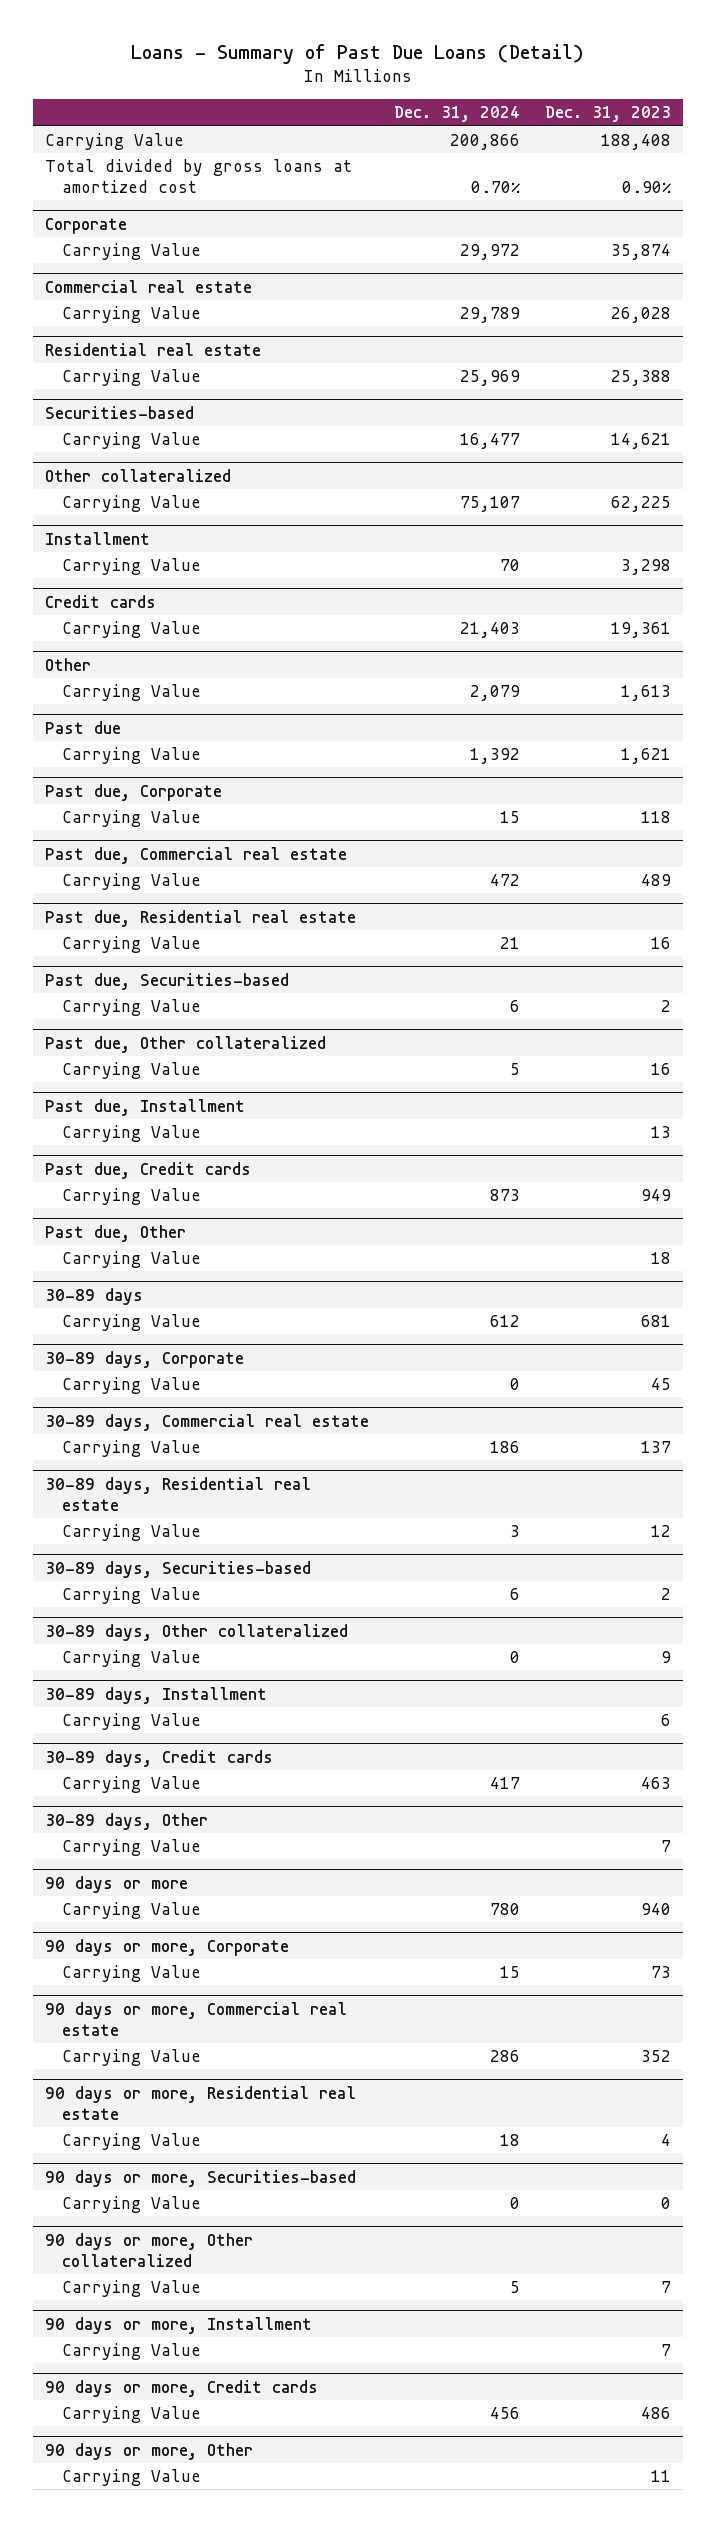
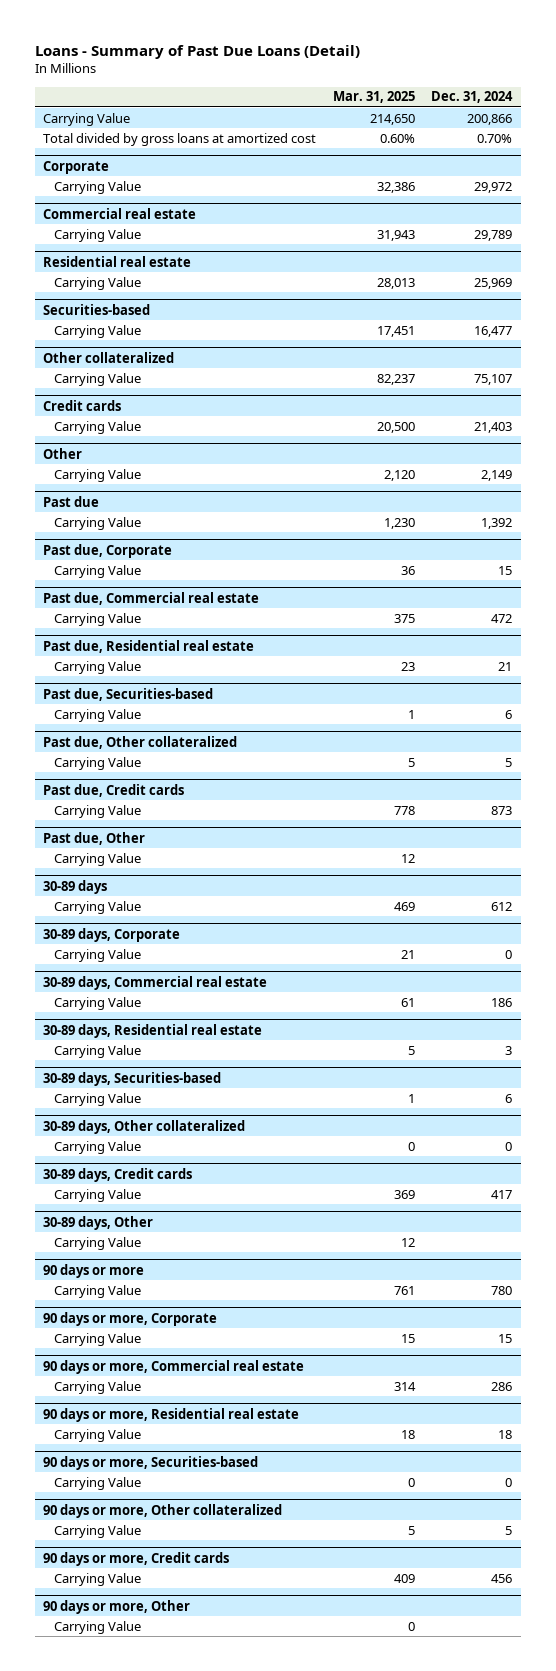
[544,106,671,123] Dec. 31, 2023 -> none
none -> [332,91,415,104] Mar. 31, 2025
[45,531,151,545] Installment -> none
[61,558,201,576] Carrying Value -> none
[469,685,520,702] 2,079 -> [481,469,513,481] 2,149
[45,1098,246,1116] Past due, Installment -> none
[61,1125,201,1143] Carrying Value -> none
[45,1686,268,1704] 30-89 days, Installment -> none
[61,1713,201,1731] Carrying Value -> none
[45,2316,313,2334] 90 days or more, Installment -> none
[61,2343,201,2361] Carrying Value -> none

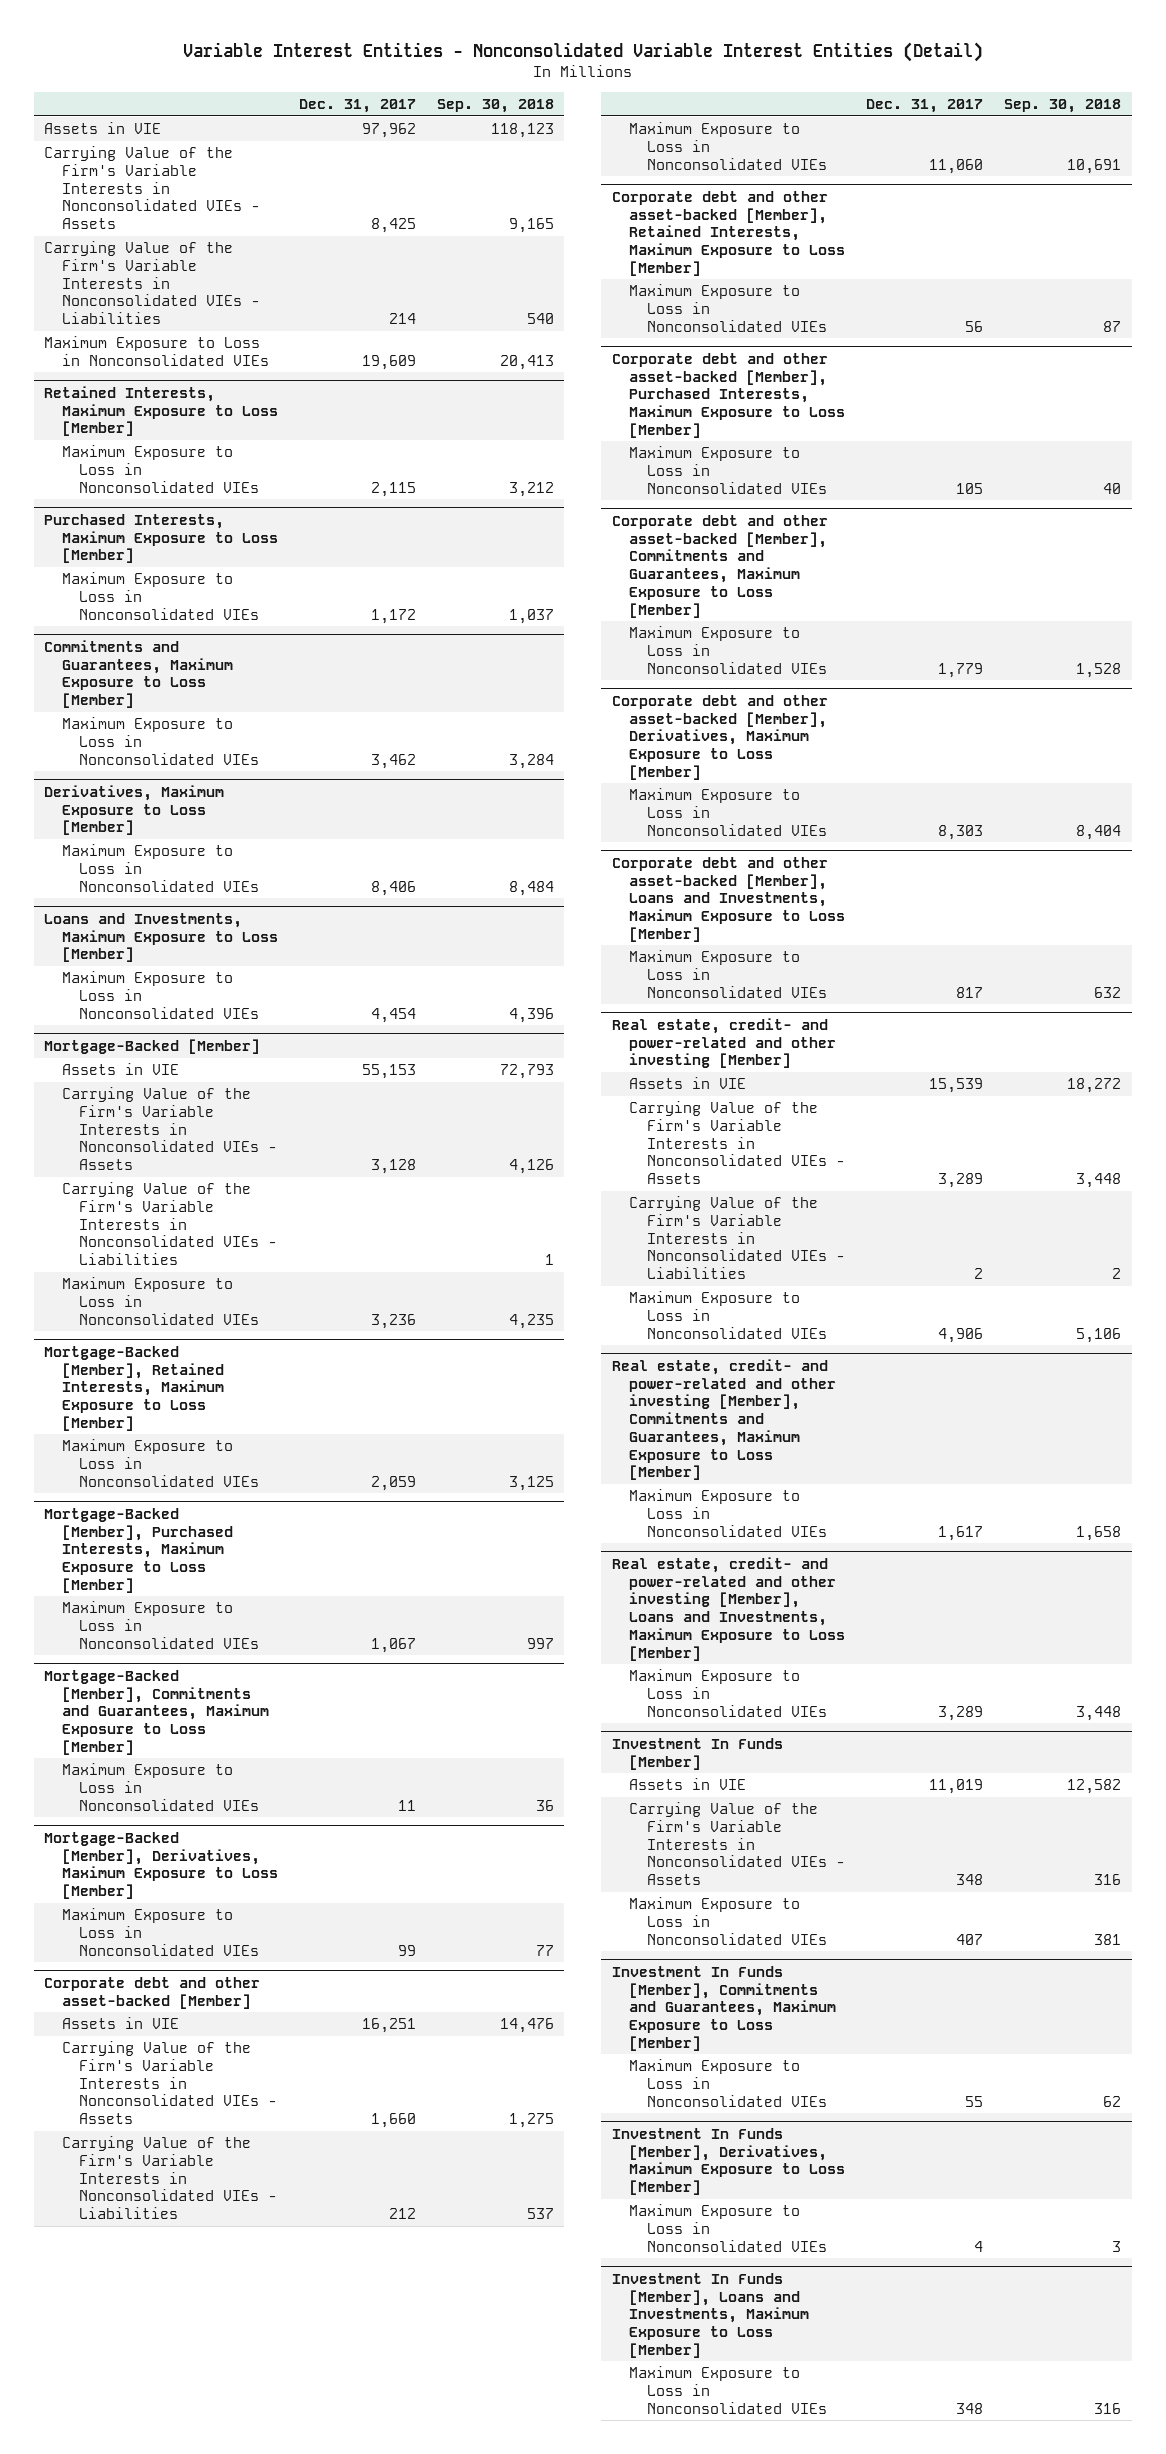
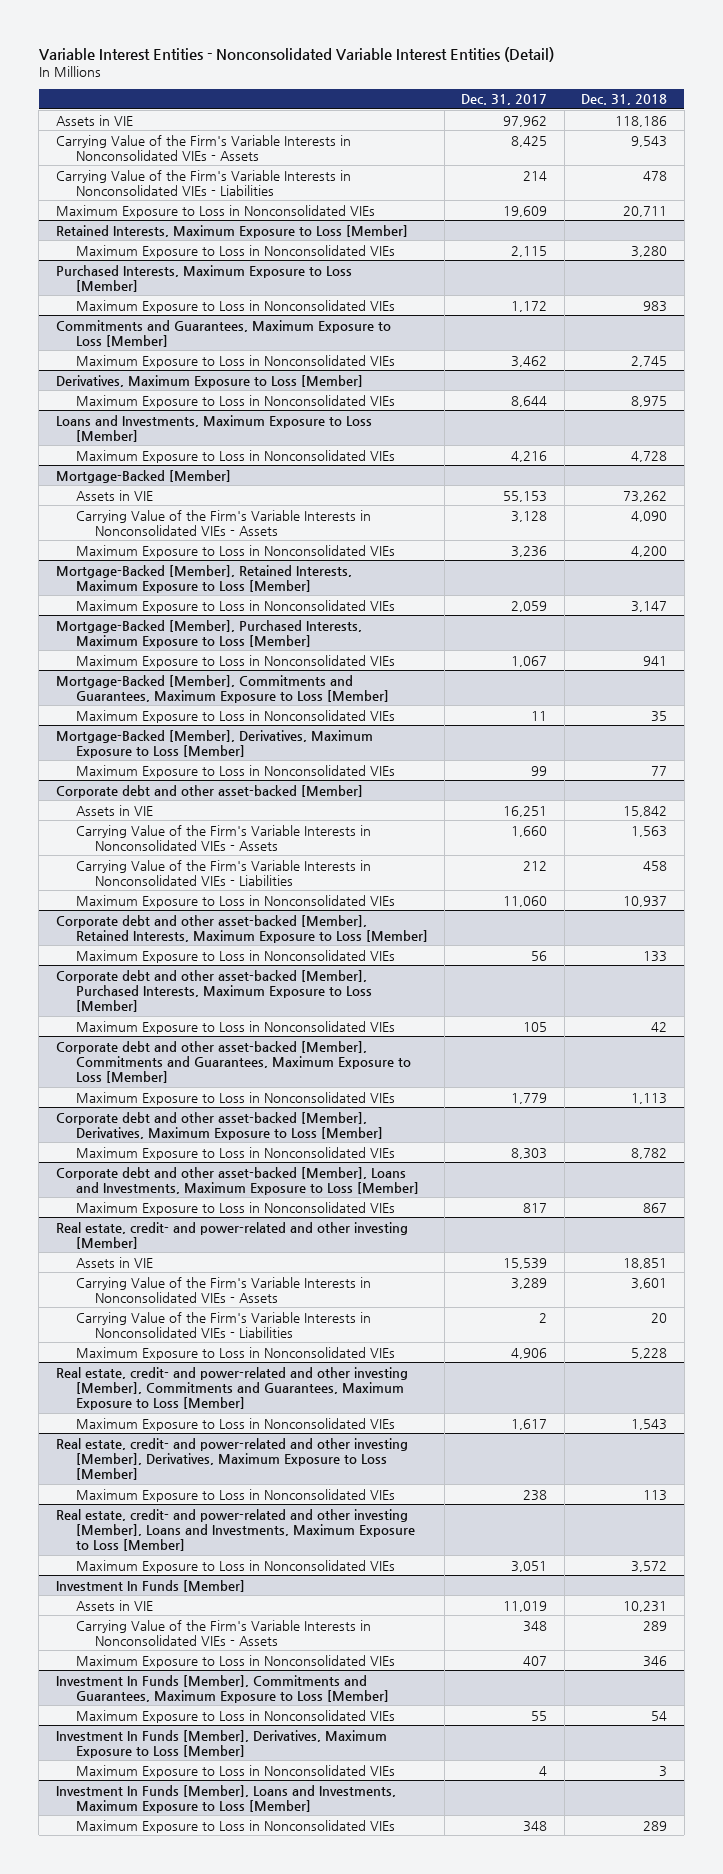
[436,98,554,113] Sep. 30, 2018 -> none
none -> [581,94,668,106] Dec. 31, 2018
[370,880,416,896] 8,406 -> [511,395,548,407] 8,644
[370,1007,416,1023] 4,454 -> [511,450,548,462] 4,216
[61,1182,278,1265] Carrying Value of the Firm's Variable Interests in Nonconsolidated VIEs - Liabilities -> none
none -> [55,1437,408,1481] Real estate, credit- and power-related and other investing [Member], Derivatives, Maximum Exposure to Loss [Member]
none -> [75,1488,395,1502] Maximum Exposure to Loss in Nonconsolidated VIEs
[938,1705,984,1721] 3,289 -> [511,1560,548,1572] 3,051

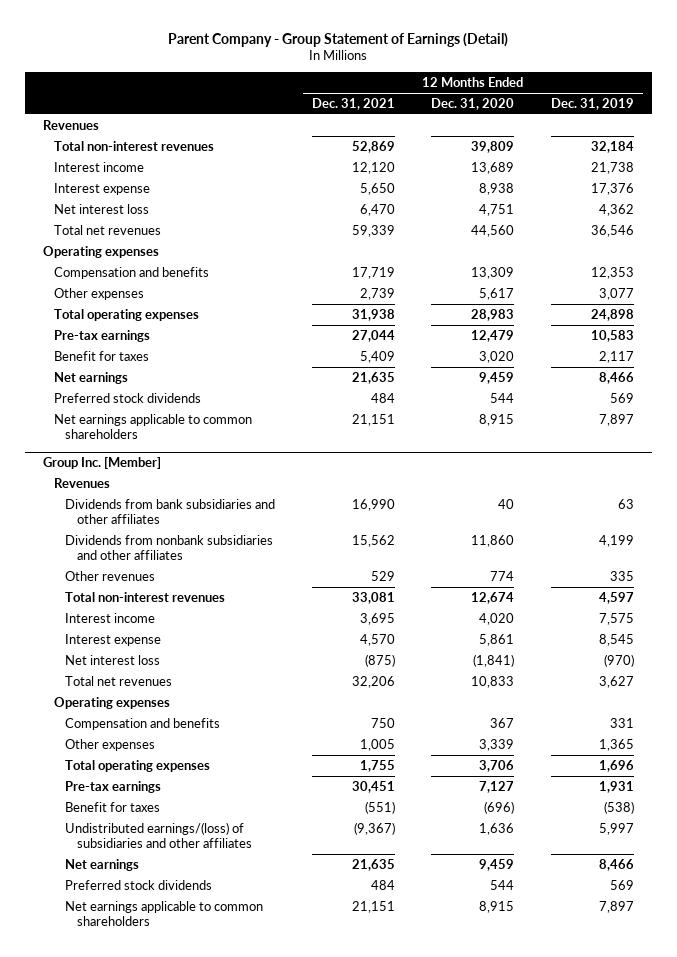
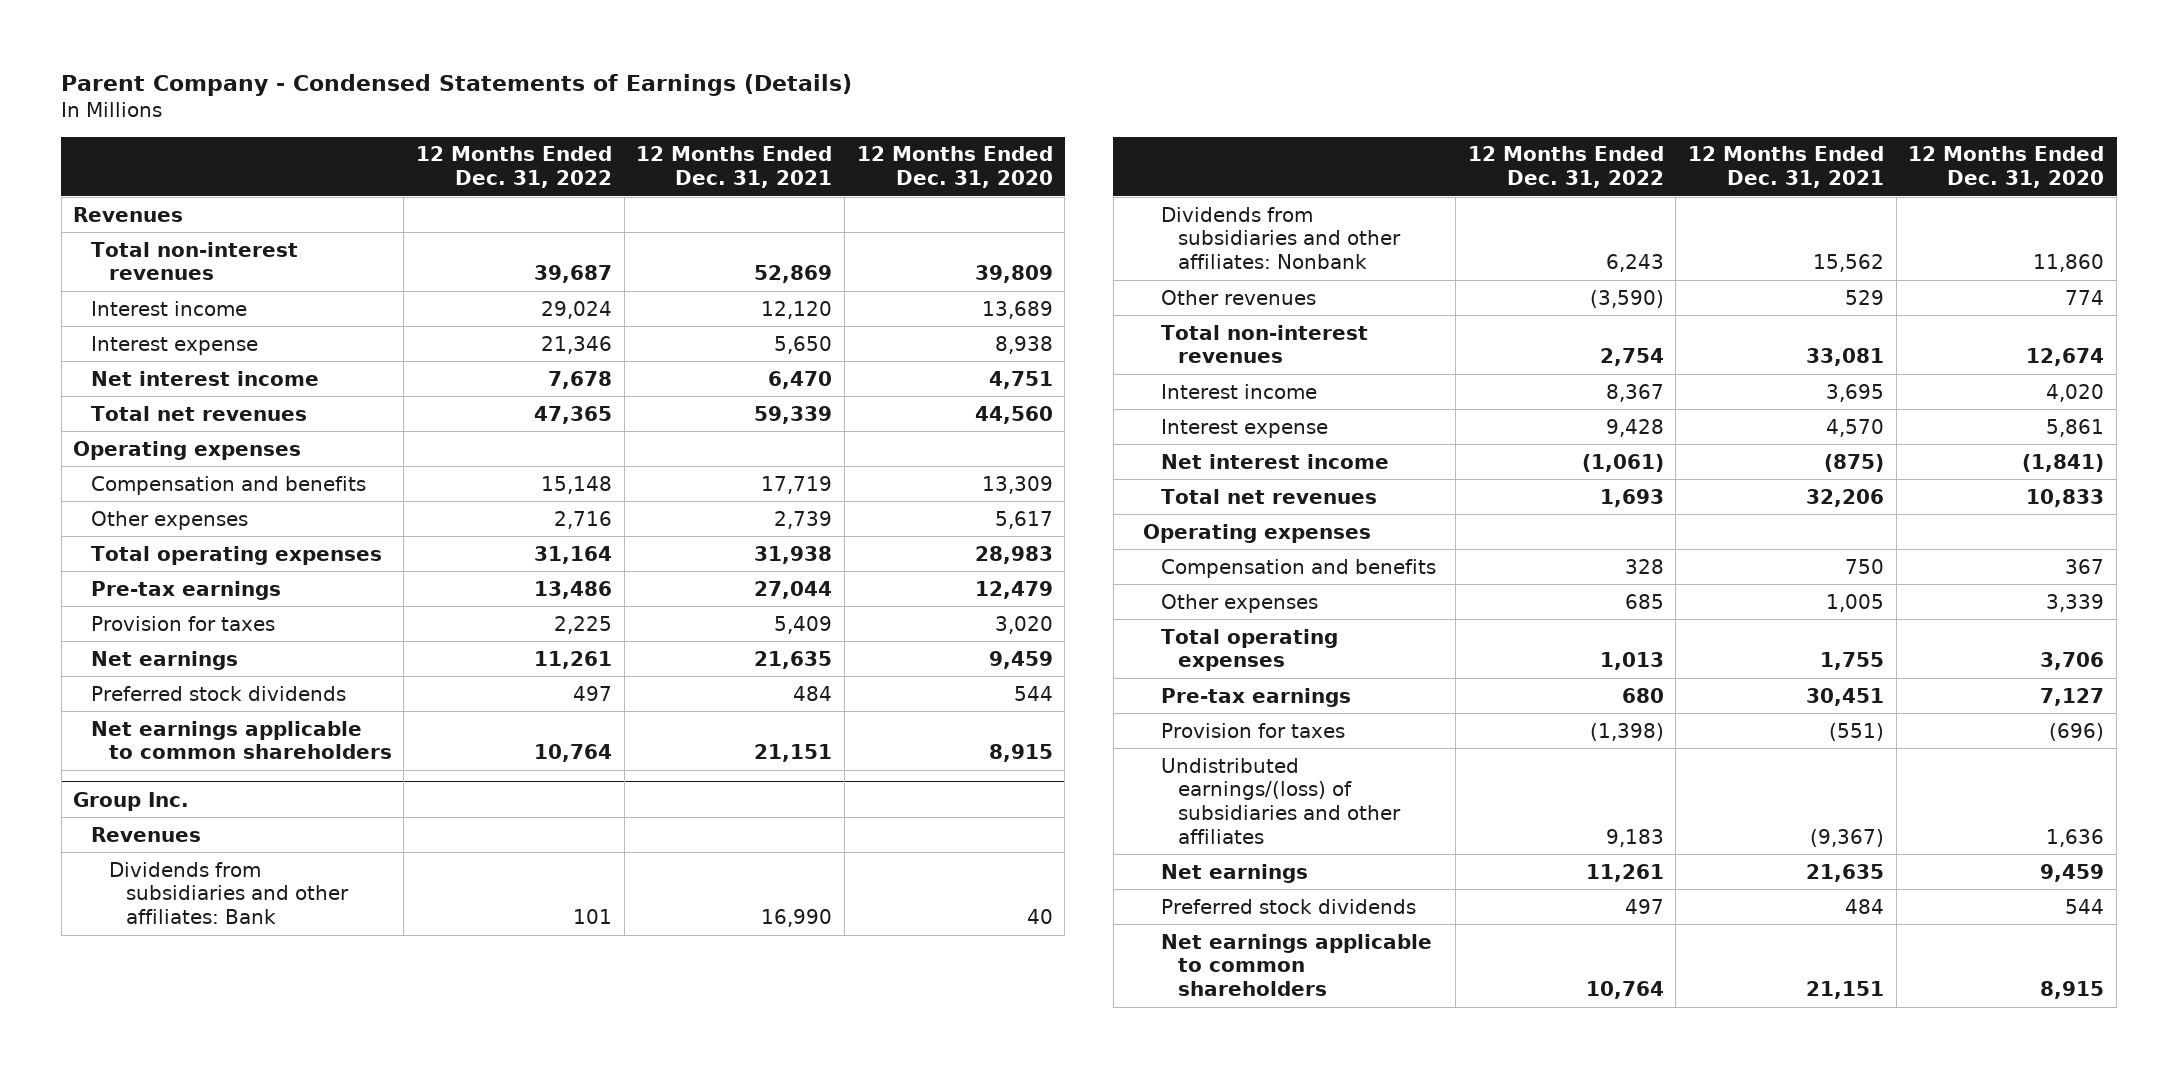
[168,32,509,47] Parent Company - Group Statement of Earnings (Detail) -> [61,74,853,97] Parent Company - Condensed Statements of Earnings (Details)
[550,97,634,110] Dec. 31, 2019 -> none
none -> [416,146,613,189] 12 Months Ended Dec. 31, 2022
[54,203,150,214] Net interest loss -> [91,370,320,386] Net interest income
[54,350,150,361] Benefit for taxes -> [91,615,276,631] Provision for taxes
[42,457,161,470] Group Inc. [Member] -> [73,791,190,811] Group Inc.
[65,498,276,524] Dividends from bank subsidiaries and other affiliates -> [108,861,350,925] Dividends from subsidiaries and other affiliates: Bank
[65,534,274,560] Dividends from nonbank subsidiaries and other affiliates -> [1160,206,1402,270] Dividends from subsidiaries and other affiliates: Nonbank
[65,654,161,665] Net interest loss -> [1160,453,1389,469] Net interest income
[65,801,161,812] Benefit for taxes -> [1160,722,1345,738] Provision for taxes

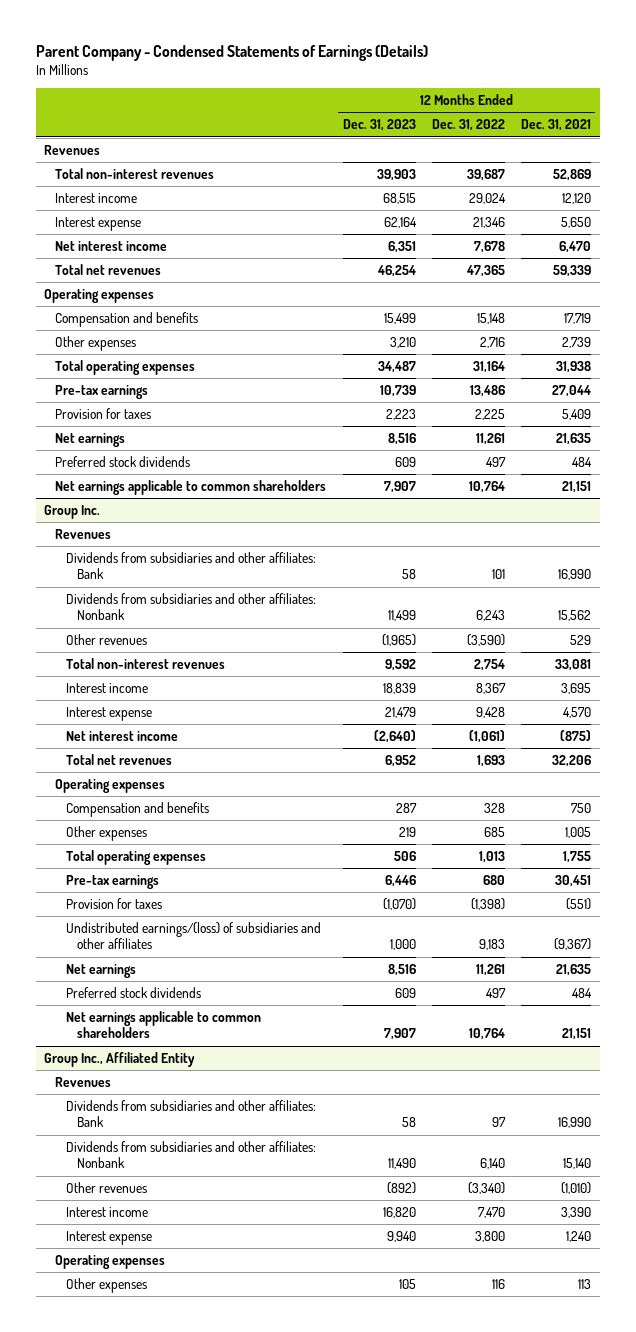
[856,146,1053,189] 12 Months Ended Dec. 31, 2020 -> none
none -> [342,119,416,132] Dec. 31, 2023
none -> [44,1052,196,1068] Group Inc., Affiliated Entity
none -> [55,1077,112,1088] Revenues
none -> [66,1100,317,1128] Dividends from subsidiaries and other affiliates: Bank
none -> [66,1141,317,1169] Dividends from subsidiaries and other affiliates: Nonbank
none -> [66,1182,148,1194] Other revenues
none -> [66,1207,149,1218] Interest income
none -> [66,1231,153,1246] Interest expense
none -> [55,1255,166,1270] Operating expenses
none -> [66,1278,148,1294] Other expenses

